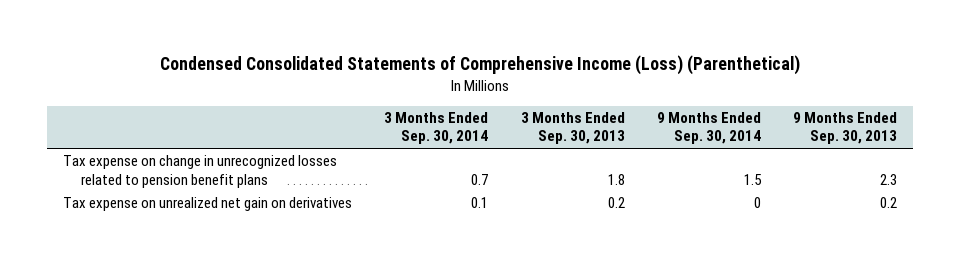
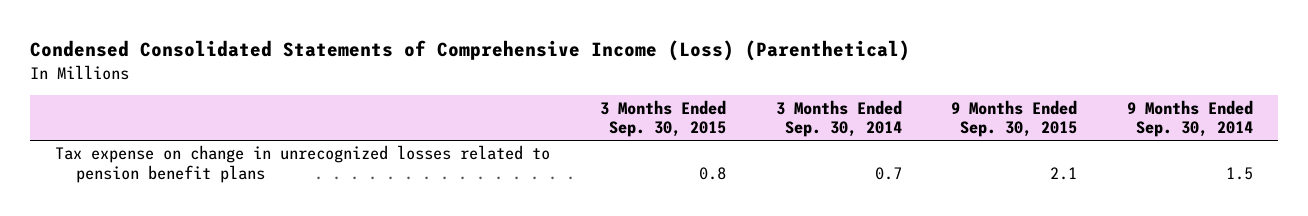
[520,112,625,145] 3 Months Ended Sep. 30, 2013 -> none
[792,112,897,145] 9 Months Ended Sep. 30, 2013 -> none
none -> [599,99,726,138] 3 Months Ended Sep. 30, 2015
none -> [951,99,1078,138] 9 Months Ended Sep. 30, 2015
[63,197,353,212] Tax expense on unrealized net gain on derivatives -> none

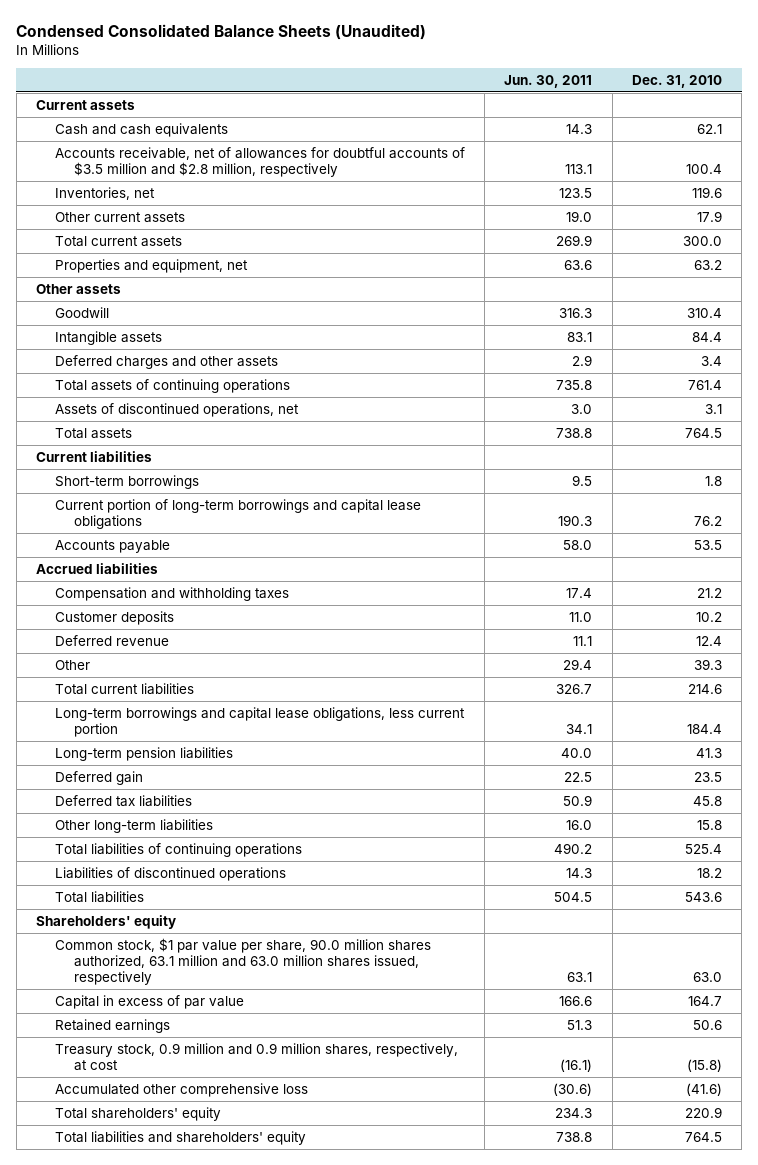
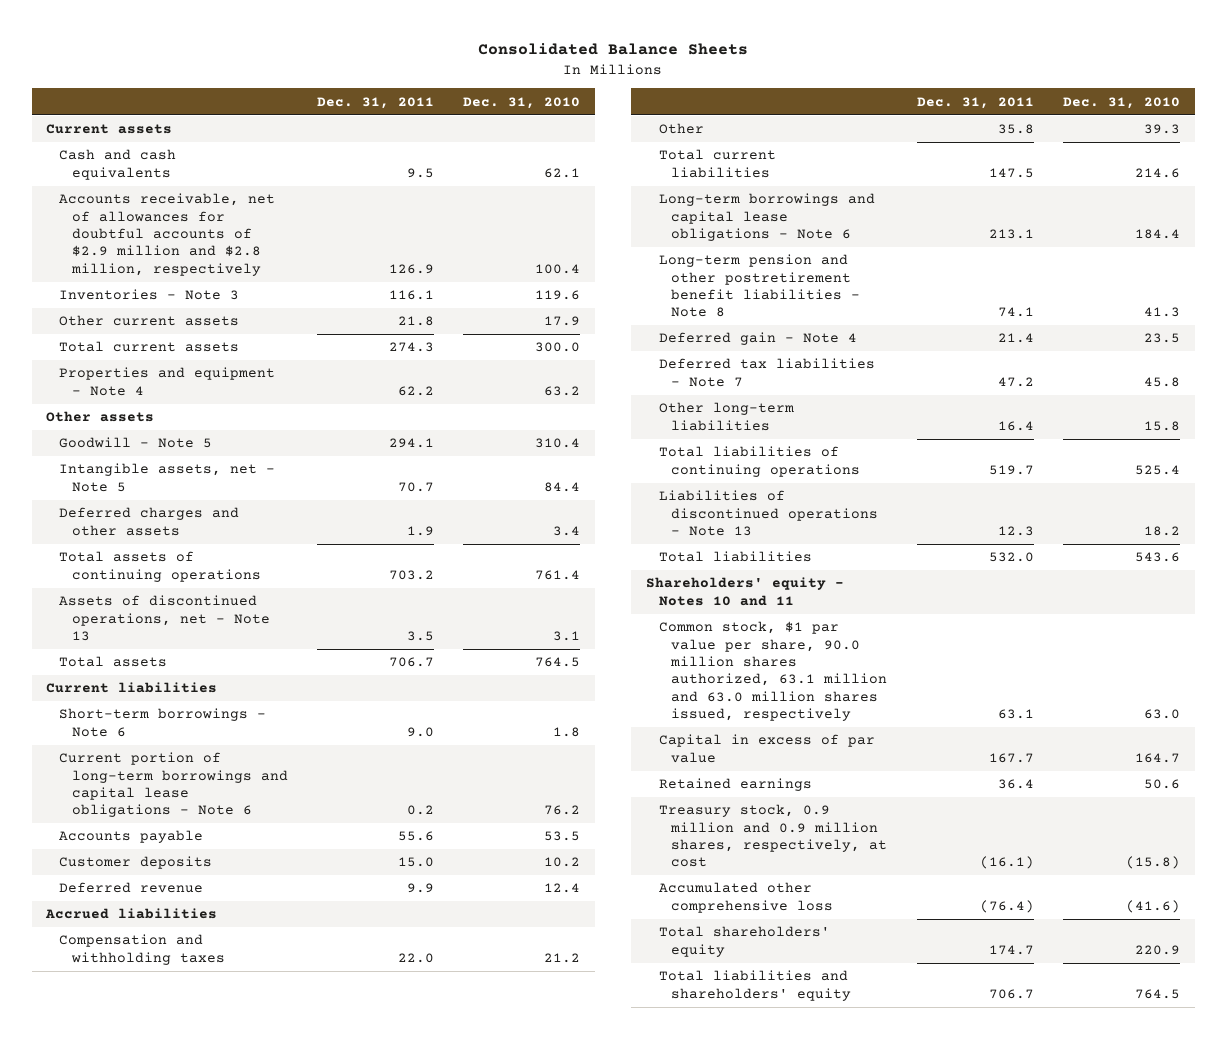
[16,23,427,40] Condensed Consolidated Balance Sheets (Unaudited) -> [478,43,749,56] Consolidated Balance Sheets
[504,74,593,88] Jun. 30, 2011 -> none
none -> [316,96,434,109] Dec. 31, 2011
[54,146,465,177] Accounts receivable, net of allowances for doubtful accounts of $3.5 million and $2.8 million, respectively -> [58,193,275,276] Accounts receivable, net of allowances for doubtful accounts of $2.9 million and $2.8 million, respectively
[54,186,155,200] Inventories, net -> [58,289,239,301] Inventories - Note 3
[54,258,248,273] Properties and equipment, net -> [58,367,275,396] Properties and equipment - Note 4
[54,306,109,318] Goodwill -> [58,437,212,449] Goodwill - Note 5
[54,330,162,345] Intangible assets -> [58,463,275,492] Intangible assets, net - Note 5
[54,402,299,417] Assets of discontinued operations, net -> [58,595,270,642] Assets of discontinued operations, net - Note 13
[54,474,199,489] Short-term borrowings -> [58,708,266,737] Short-term borrowings - Note 6
[54,498,421,529] Current portion of long-term borrowings and capital lease obligations -> [58,752,288,818] Current portion of long-term borrowings and capital lease obligations - Note 6
[35,562,158,574] Accrued liabilities -> [45,908,218,920] Accrued liabilities
[54,586,289,601] Compensation and withholding taxes -> [58,934,225,965] Compensation and withholding taxes
[54,706,465,737] Long-term borrowings and capital lease obligations, less current portion -> [658,193,875,242] Long-term borrowings and capital lease obligations - Note 6
[54,746,233,761] Long-term pension liabilities -> [658,254,861,318] Long-term pension and other postretirement benefit liabilities - Note 8
[54,770,143,785] Deferred gain -> [658,332,857,346] Deferred gain - Note 4
[54,794,192,807] Deferred tax liabilities -> [658,358,875,387] Deferred tax liabilities - Note 7
[54,866,286,881] Liabilities of discontinued operations -> [658,490,879,537] Liabilities of discontinued operations - Note 13
[35,914,176,929] Shareholders' equity -> [645,577,844,606] Shareholders' equity - Notes 10 and 11

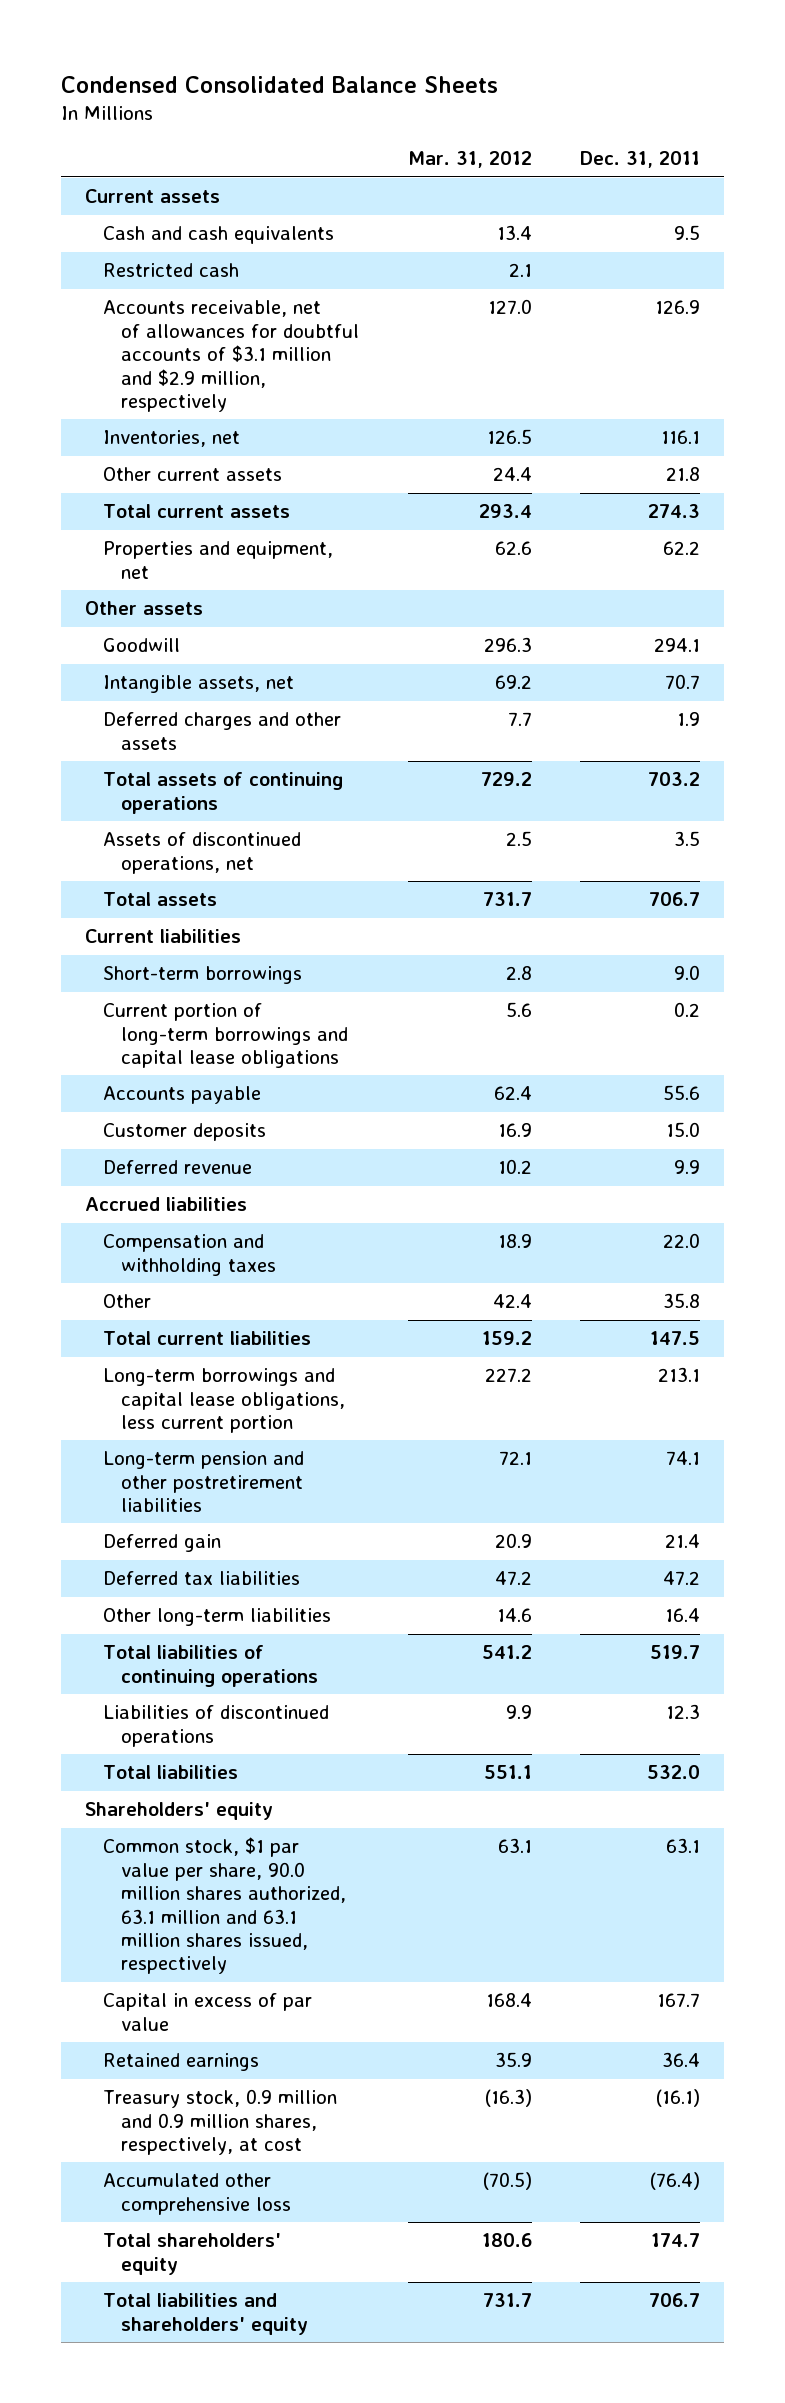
[478,43,749,56] Consolidated Balance Sheets -> [60,75,498,93] Condensed Consolidated Balance Sheets
[463,96,581,109] Dec. 31, 2010 -> none
none -> [407,151,532,169] Mar. 31, 2012
none -> [103,263,240,278] Restricted cash
[58,193,275,276] Accounts receivable, net of allowances for doubtful accounts of $2.9 million and $2.8 million, respectively -> [103,300,360,412] Accounts receivable, net of allowances for doubtful accounts of $3.1 million and $2.9 million, respectively
[58,289,239,301] Inventories - Note 3 -> [103,430,241,448] Inventories, net
[58,367,275,396] Properties and equipment - Note 4 -> [103,541,334,579] Properties and equipment, net
[58,437,212,449] Goodwill - Note 5 -> [103,638,181,653] Goodwill
[58,463,275,492] Intangible assets, net - Note 5 -> [103,675,295,694] Intangible assets, net
[58,595,270,642] Assets of discontinued operations, net - Note 13 -> [103,832,302,874] Assets of discontinued operations, net
[58,708,266,737] Short-term borrowings - Note 6 -> [103,966,303,985] Short-term borrowings
[58,752,288,818] Current portion of long-term borrowings and capital lease obligations - Note 6 -> [103,1003,349,1069] Current portion of long-term borrowings and capital lease obligations
[658,193,875,242] Long-term borrowings and capital lease obligations - Note 6 -> [103,1368,346,1434] Long-term borrowings and capital lease obligations, less current portion
[658,254,861,318] Long-term pension and other postretirement benefit liabilities - Note 8 -> [103,1451,305,1513] Long-term pension and other postretirement liabilities
[658,332,857,346] Deferred gain - Note 4 -> [103,1534,222,1553] Deferred gain
[658,358,875,387] Deferred tax liabilities - Note 7 -> [103,1571,301,1586] Deferred tax liabilities
[658,490,879,537] Liabilities of discontinued operations - Note 13 -> [103,1705,330,1747] Liabilities of discontinued operations
[645,577,844,606] Shareholders' equity - Notes 10 and 11 -> [85,1802,274,1821] Shareholders' equity
[658,621,888,722] Common stock, $1 par value per share, 90.0 million shares authorized, 63.1 million and 63.0 million shares issued, respectively -> [103,1837,347,1975] Common stock, $1 par value per share, 90.0 million shares authorized, 63.1 million and 63.1 million shares issued, respectively

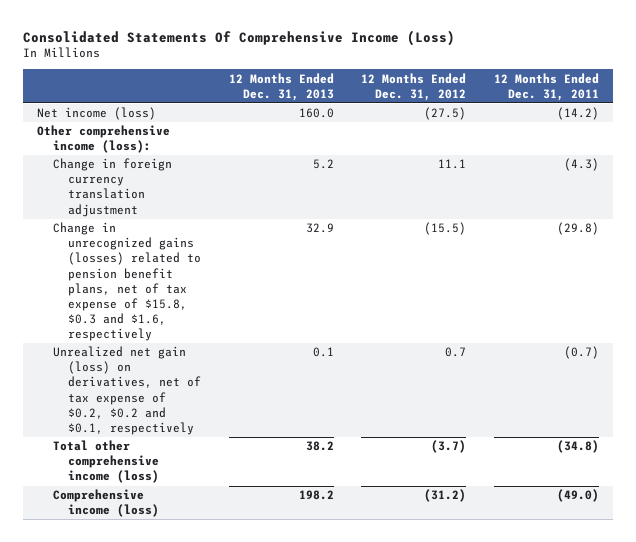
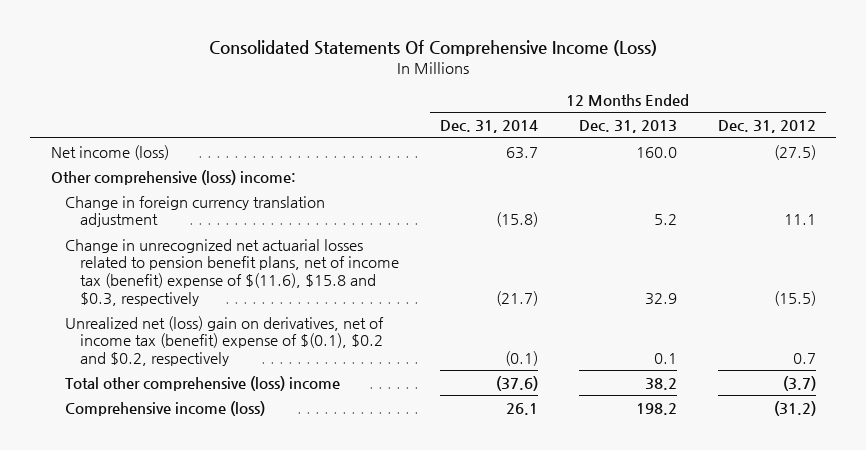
[494,72,600,101] 12 Months Ended Dec. 31, 2011 -> none
none -> [439,120,538,134] Dec. 31, 2014
[37,125,171,154] Other comprehensive income (loss): -> [50,169,296,185] Other comprehensive (loss) income:
[52,222,201,341] Change in unrecognized gains (losses) related to pension benefit plans, net of tax expense of $15.8, $0.3 and $1.6, respectively -> [65,238,399,306] Change in unrecognized net actuarial losses related to pension benefit plans, net of income tax (benefit) expense of $(11.6), $15.8 and $0.3, respectively
[52,346,201,435] Unrealized net gain (loss) on derivatives, net of tax expense of $0.2, $0.2 and $0.1, respectively -> [65,315,385,366] Unrealized net (loss) gain on derivatives, net of income tax (benefit) expense of $(0.1), $0.2 and $0.2, respectively
[52,440,159,484] Total other comprehensive income (loss) -> [65,375,341,391] Total other comprehensive (loss) income

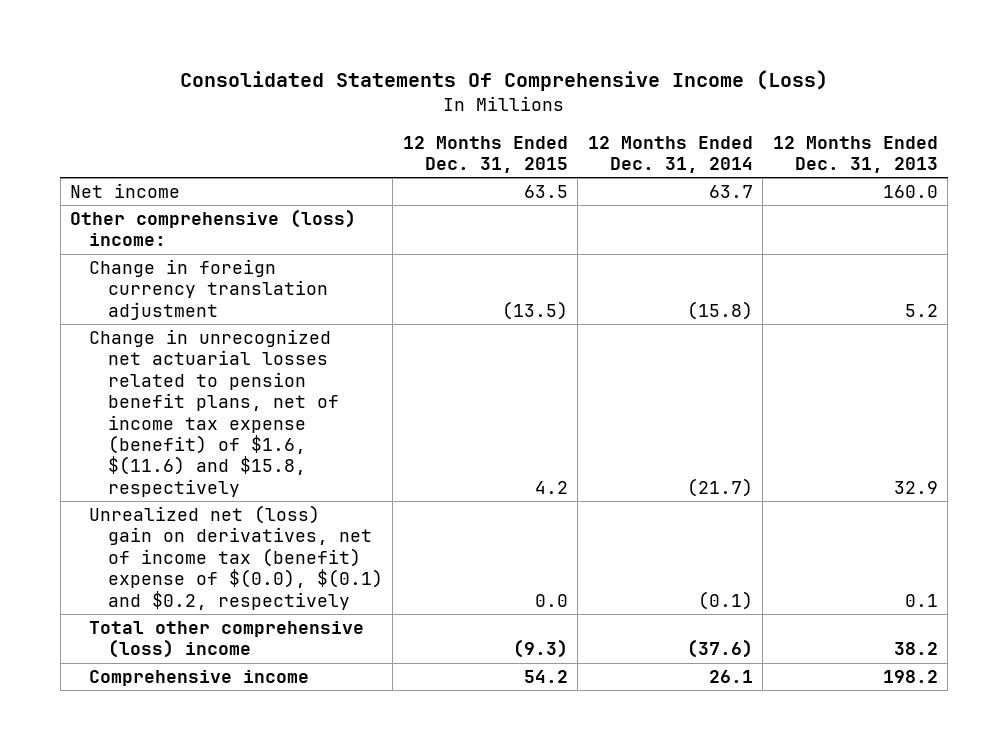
[717,120,816,134] Dec. 31, 2012 -> none
none -> [402,135,568,173] 12 Months Ended Dec. 31, 2015
[50,144,169,160] Net income (loss) -> [70,182,181,198] Net income
[65,238,399,306] Change in unrecognized net actuarial losses related to pension benefit plans, net of income tax (benefit) expense of $(11.6), $15.8 and $0.3, respectively -> [88,328,339,497] Change in unrecognized net actuarial losses related to pension benefit plans, net of income tax expense (benefit) of $1.6, $(11.6) and $15.8, respectively
[65,315,385,366] Unrealized net (loss) gain on derivatives, net of income tax (benefit) expense of $(0.1), $0.2 and $0.2, respectively -> [88,504,383,610] Unrealized net (loss) gain on derivatives, net of income tax (benefit) expense of $(0.0), $(0.1) and $0.2, respectively
[65,400,266,416] Comprehensive income (loss) -> [88,669,309,686] Comprehensive income

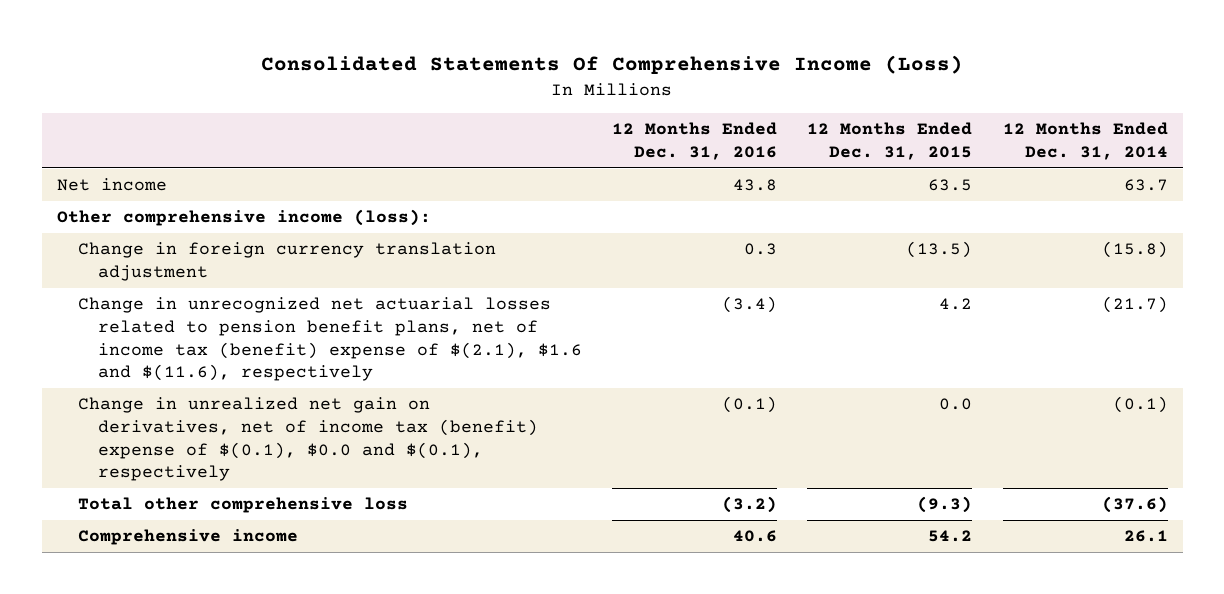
[772,135,938,173] 12 Months Ended Dec. 31, 2013 -> none
none -> [612,122,778,160] 12 Months Ended Dec. 31, 2016
[70,208,357,247] Other comprehensive (loss) income: -> [56,209,431,227] Other comprehensive income (loss):
[88,328,339,497] Change in unrecognized net actuarial losses related to pension benefit plans, net of income tax expense (benefit) of $1.6, $(11.6) and $15.8, respectively -> [77,297,583,382] Change in unrecognized net actuarial losses related to pension benefit plans, net of income tax (benefit) expense of $(2.1), $1.6 and $(11.6), respectively
[88,504,383,610] Unrealized net (loss) gain on derivatives, net of income tax (benefit) expense of $(0.0), $(0.1) and $0.2, respectively -> [77,397,539,482] Change in unrealized net gain on derivatives, net of income tax (benefit) expense of $(0.1), $0.0 and $(0.1), respectively
[88,620,364,659] Total other comprehensive (loss) income -> [77,497,408,514] Total other comprehensive loss

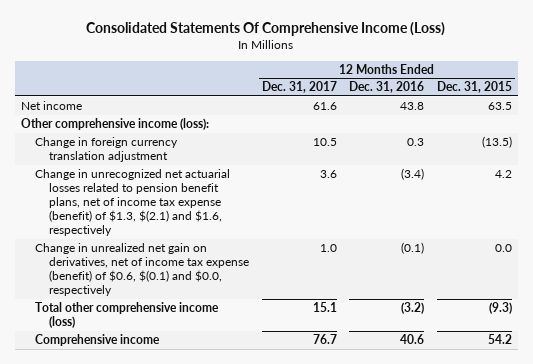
[1002,122,1168,160] 12 Months Ended Dec. 31, 2014 -> none
none -> [261,81,337,94] Dec. 31, 2017
[77,297,583,382] Change in unrecognized net actuarial losses related to pension benefit plans, net of income tax (benefit) expense of $(2.1), $1.6 and $(11.6), respectively -> [35,169,231,237] Change in unrecognized net actuarial losses related to pension benefit plans, net of income tax expense (benefit) of $1.3, $(2.1) and $1.6, respectively
[77,397,539,482] Change in unrealized net gain on derivatives, net of income tax (benefit) expense of $(0.1), $0.0 and $(0.1), respectively -> [35,243,250,297] Change in unrealized net gain on derivatives, net of income tax expense (benefit) of $0.6, $(0.1) and $0.0, respectively
[77,497,408,514] Total other comprehensive loss -> [35,302,220,329] Total other comprehensive income (loss)

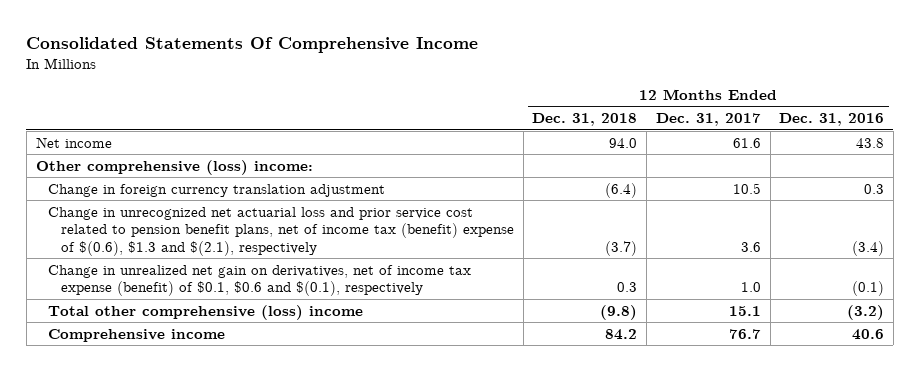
[86,21,446,36] Consolidated Statements Of Comprehensive Income (Loss) -> [26,37,479,54] Consolidated Statements Of Comprehensive Income
[436,81,512,94] Dec. 31, 2015 -> none
none -> [532,113,638,127] Dec. 31, 2018
[20,118,209,131] Other comprehensive income (loss): -> [35,159,313,175] Other comprehensive (loss) income:
[35,169,231,237] Change in unrecognized net actuarial losses related to pension benefit plans, net of income tax expense (benefit) of $1.3, $(2.1) and $1.6, respectively -> [48,206,514,256] Change in unrecognized net actuarial loss and prior service cost related to pension benefit plans, net of income tax (benefit) expense of $(0.6), $1.3 and $(2.1), respectively
[35,243,250,297] Change in unrealized net gain on derivatives, net of income tax expense (benefit) of $0.6, $(0.1) and $0.0, respectively -> [48,264,472,297] Change in unrealized net gain on derivatives, net of income tax expense (benefit) of $0.1, $0.6 and $(0.1), respectively
[35,302,220,329] Total other comprehensive income (loss) -> [48,304,364,320] Total other comprehensive (loss) income

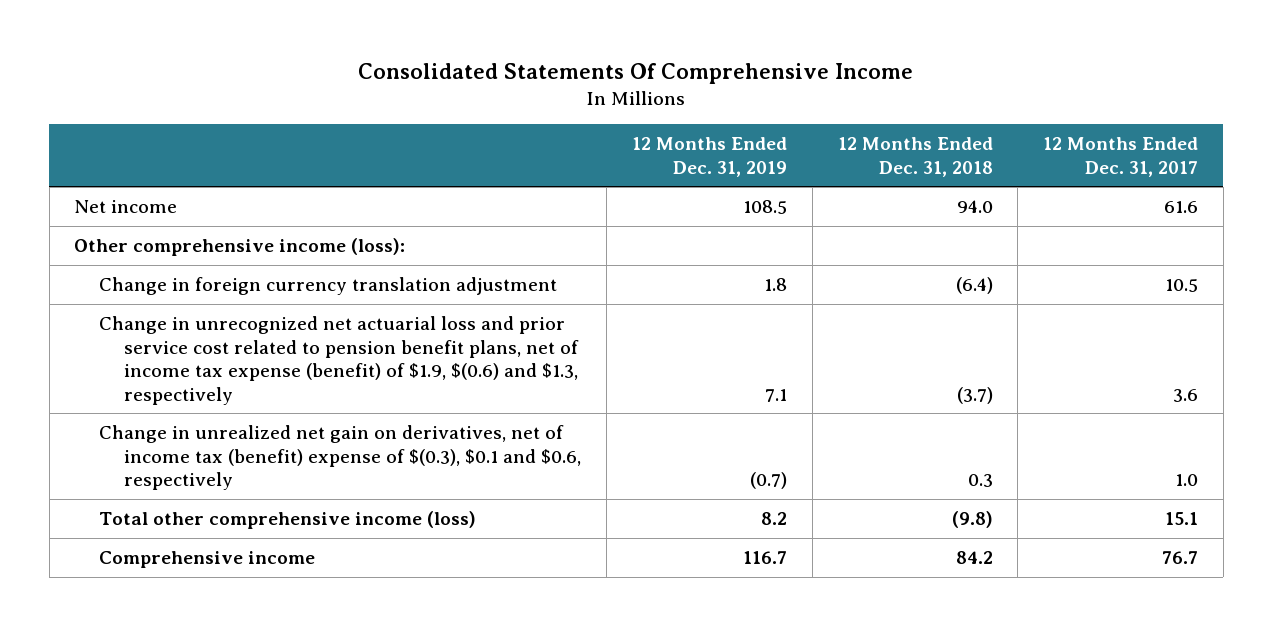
[779,113,885,127] Dec. 31, 2016 -> none
none -> [631,137,787,177] 12 Months Ended Dec. 31, 2019
[35,159,313,175] Other comprehensive (loss) income: -> [74,238,406,257] Other comprehensive income (loss):
[48,206,514,256] Change in unrecognized net actuarial loss and prior service cost related to pension benefit plans, net of income tax (benefit) expense of $(0.6), $1.3 and $(2.1), respectively -> [99,316,580,405] Change in unrecognized net actuarial loss and prior service cost related to pension benefit plans, net of income tax expense (benefit) of $1.9, $(0.6) and $1.3, respectively
[48,264,472,297] Change in unrealized net gain on derivatives, net of income tax expense (benefit) of $0.1, $0.6 and $(0.1), respectively -> [99,425,582,491] Change in unrealized net gain on derivatives, net of income tax (benefit) expense of $(0.3), $0.1 and $0.6, respectively
[48,304,364,320] Total other comprehensive (loss) income -> [99,511,477,530] Total other comprehensive income (loss)

